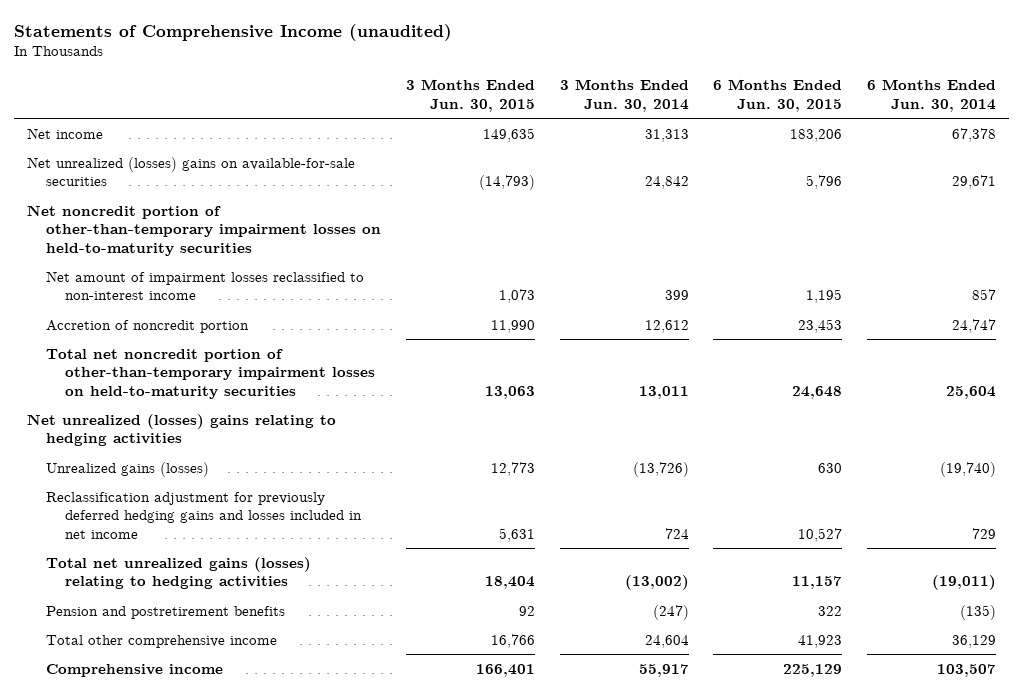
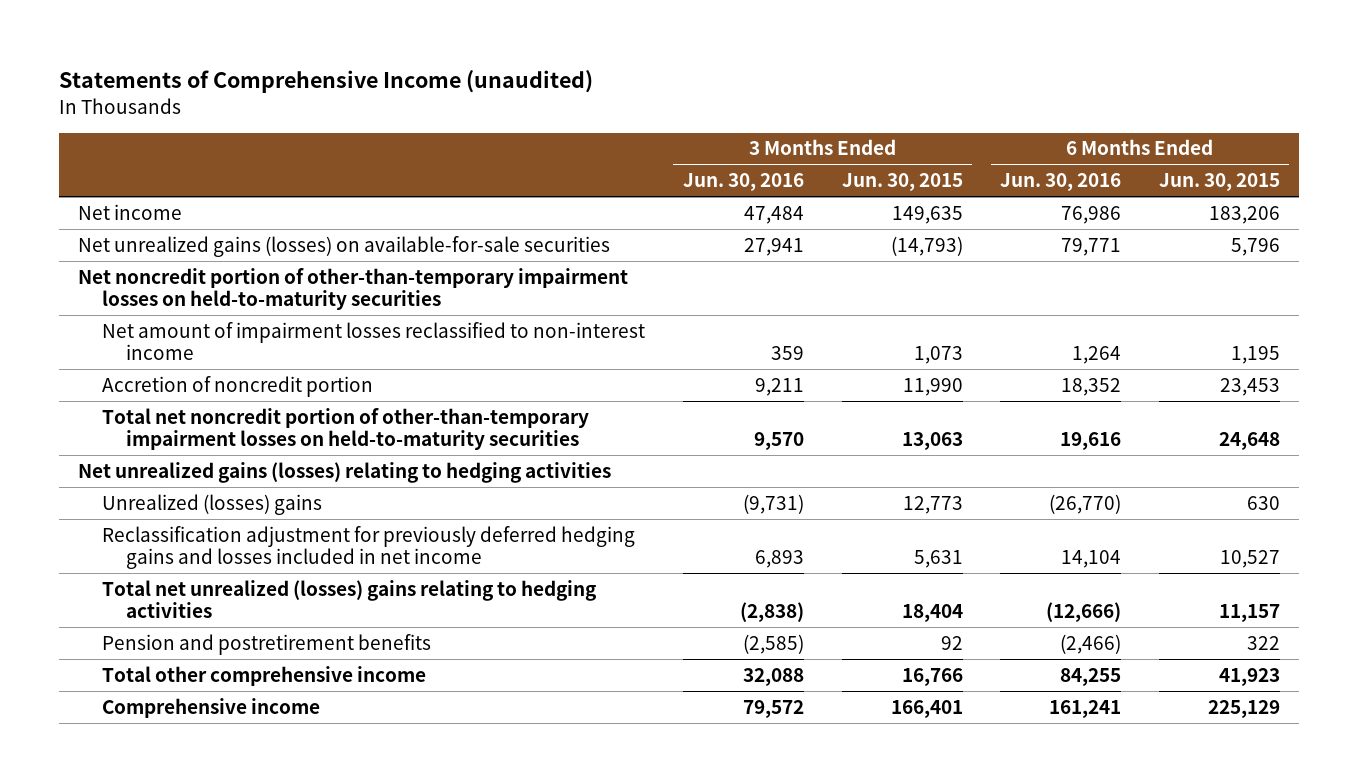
[559,79,689,112] 3 Months Ended Jun. 30, 2014 -> none
[867,79,997,112] 6 Months Ended Jun. 30, 2014 -> none
none -> [682,173,804,192] Jun. 30, 2016
none -> [1000,173,1122,192] Jun. 30, 2016
[26,156,355,187] Net unrealized (losses) gains on available-for-sale securities -> [77,235,610,257] Net unrealized gains (losses) on available-for-sale securities
[26,413,336,447] Net unrealized (losses) gains relating to hedging activities -> [77,461,611,483] Net unrealized gains (losses) relating to hedging activities
[45,461,209,477] Unrealized gains (losses) -> [102,493,323,515] Unrealized (losses) gains
[45,556,311,590] Total net unrealized gains (losses) relating to hedging activities -> [102,579,598,618] Total net unrealized (losses) gains relating to hedging activities

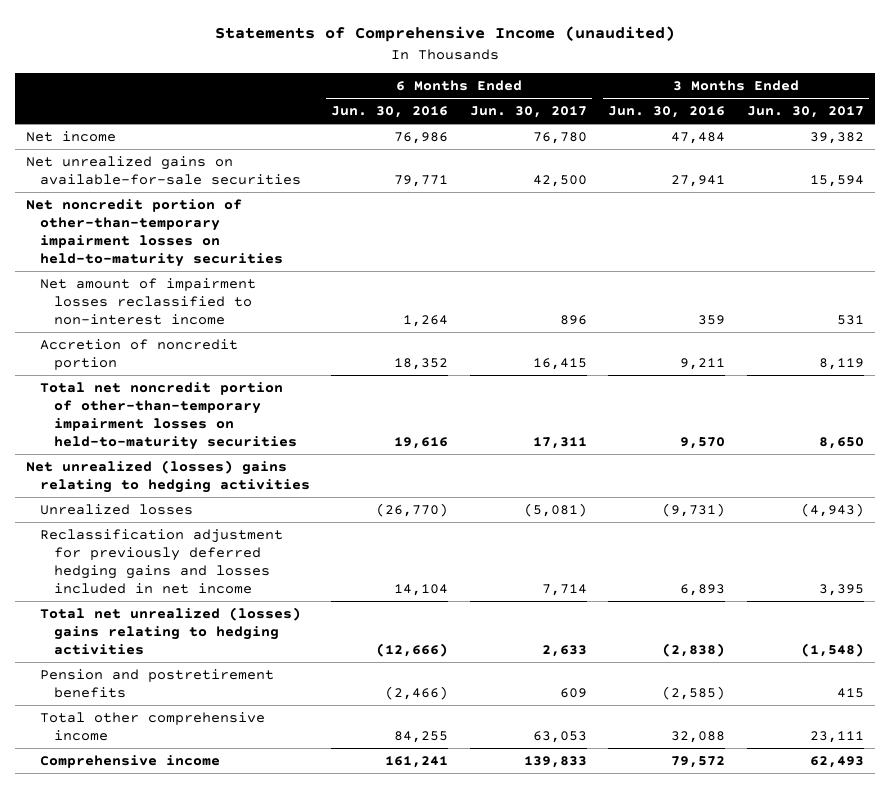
[841,173,963,192] Jun. 30, 2015 -> none
[1158,173,1280,192] Jun. 30, 2015 -> none
none -> [469,106,587,119] Jun. 30, 2017
none -> [746,106,864,119] Jun. 30, 2017
[77,235,610,257] Net unrealized gains (losses) on available-for-sale securities -> [26,155,301,185] Net unrealized gains on available-for-sale securities
[77,461,611,483] Net unrealized gains (losses) relating to hedging activities -> [26,459,310,493] Net unrealized (losses) gains relating to hedging activities
[102,493,323,515] Unrealized (losses) gains -> [39,503,193,515] Unrealized losses

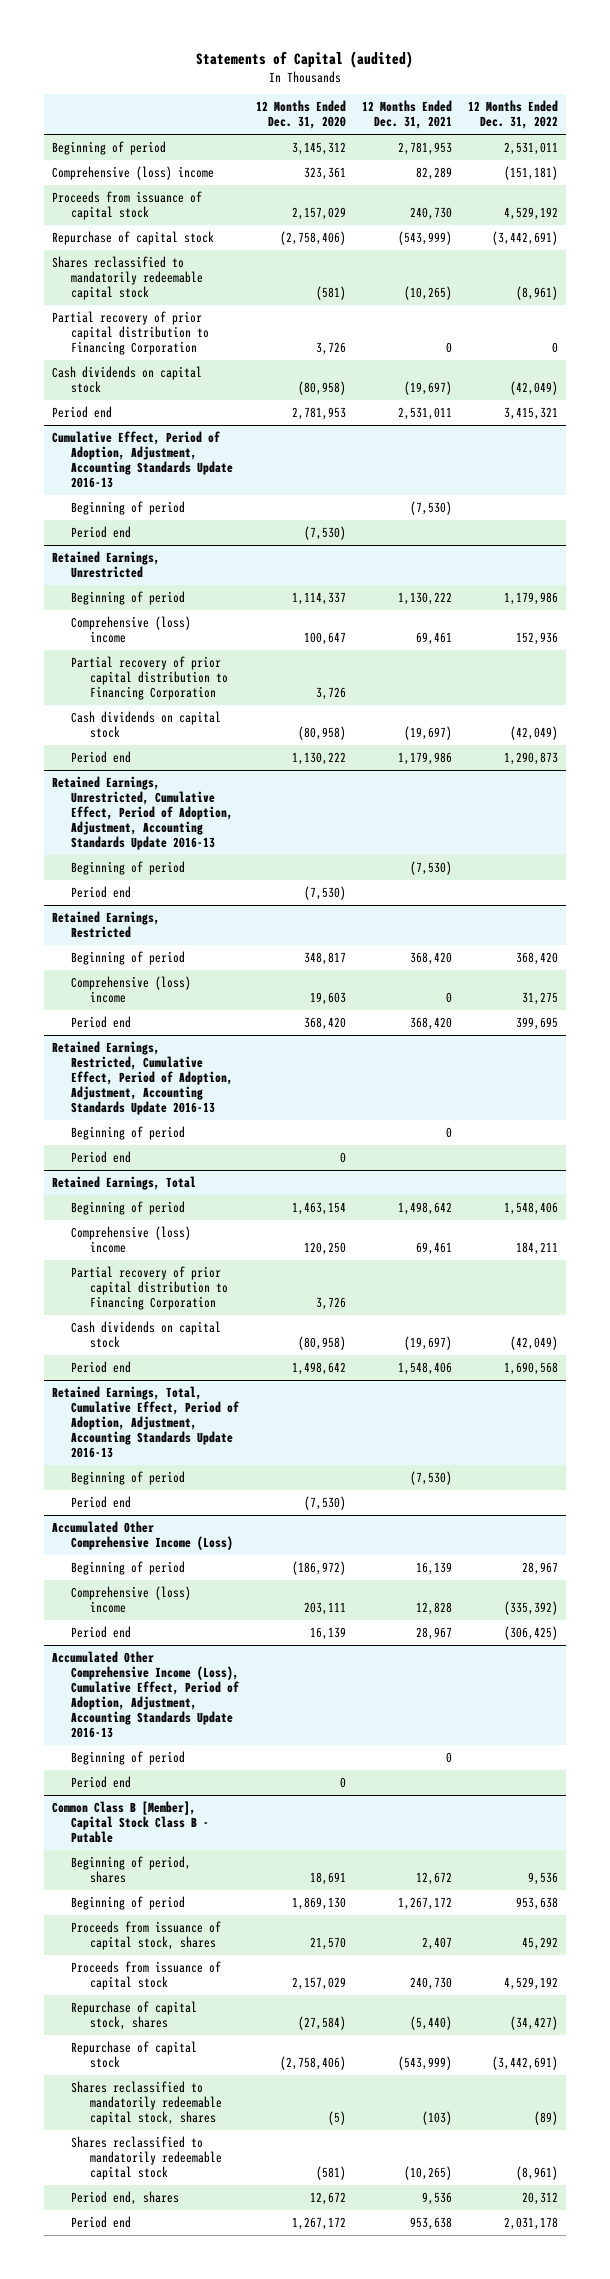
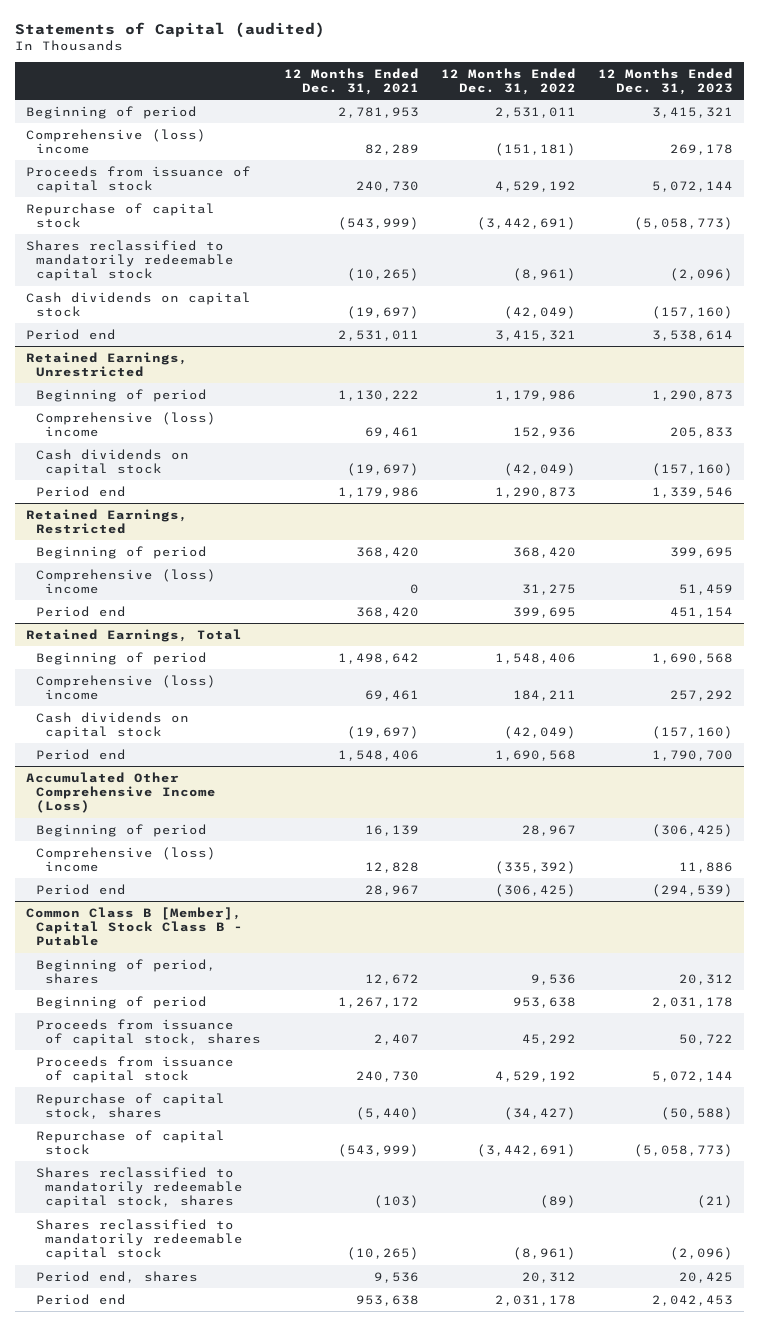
[255,100,346,130] 12 Months Ended Dec. 31, 2020 -> none
none -> [598,67,734,95] 12 Months Ended Dec. 31, 2023
[52,310,210,355] Partial recovery of prior capital distribution to Financing Corporation -> none
[52,430,234,488] Cumulative Effect, Period of Adoption, Adjustment, Accounting Standards Update 2016-13 -> none
[71,500,186,515] Beginning of period -> none
[71,525,132,538] Period end -> none
[71,655,229,700] Partial recovery of prior capital distribution to Financing Corporation -> none
[52,775,234,850] Retained Earnings, Unrestricted, Cumulative Effect, Period of Adoption, Adjustment, Accounting Standards Update 2016-13 -> none
[71,860,186,875] Beginning of period -> none
[71,885,132,898] Period end -> none
[52,1040,234,1115] Retained Earnings, Restricted, Cumulative Effect, Period of Adoption, Adjustment, Accounting Standards Update 2016-13 -> none
[71,1125,186,1140] Beginning of period -> none
[71,1150,132,1163] Period end -> none
[71,1265,229,1310] Partial recovery of prior capital distribution to Financing Corporation -> none
[52,1385,240,1458] Retained Earnings, Total, Cumulative Effect, Period of Adoption, Adjustment, Accounting Standards Update 2016-13 -> none
[71,1470,186,1485] Beginning of period -> none
[71,1495,132,1508] Period end -> none
[52,1650,240,1738] Accumulated Other Comprehensive Income (Loss), Cumulative Effect, Period of Adoption, Adjustment, Accounting Standards Update 2016-13 -> none
[71,1750,186,1765] Beginning of period -> none
[71,1775,132,1788] Period end -> none

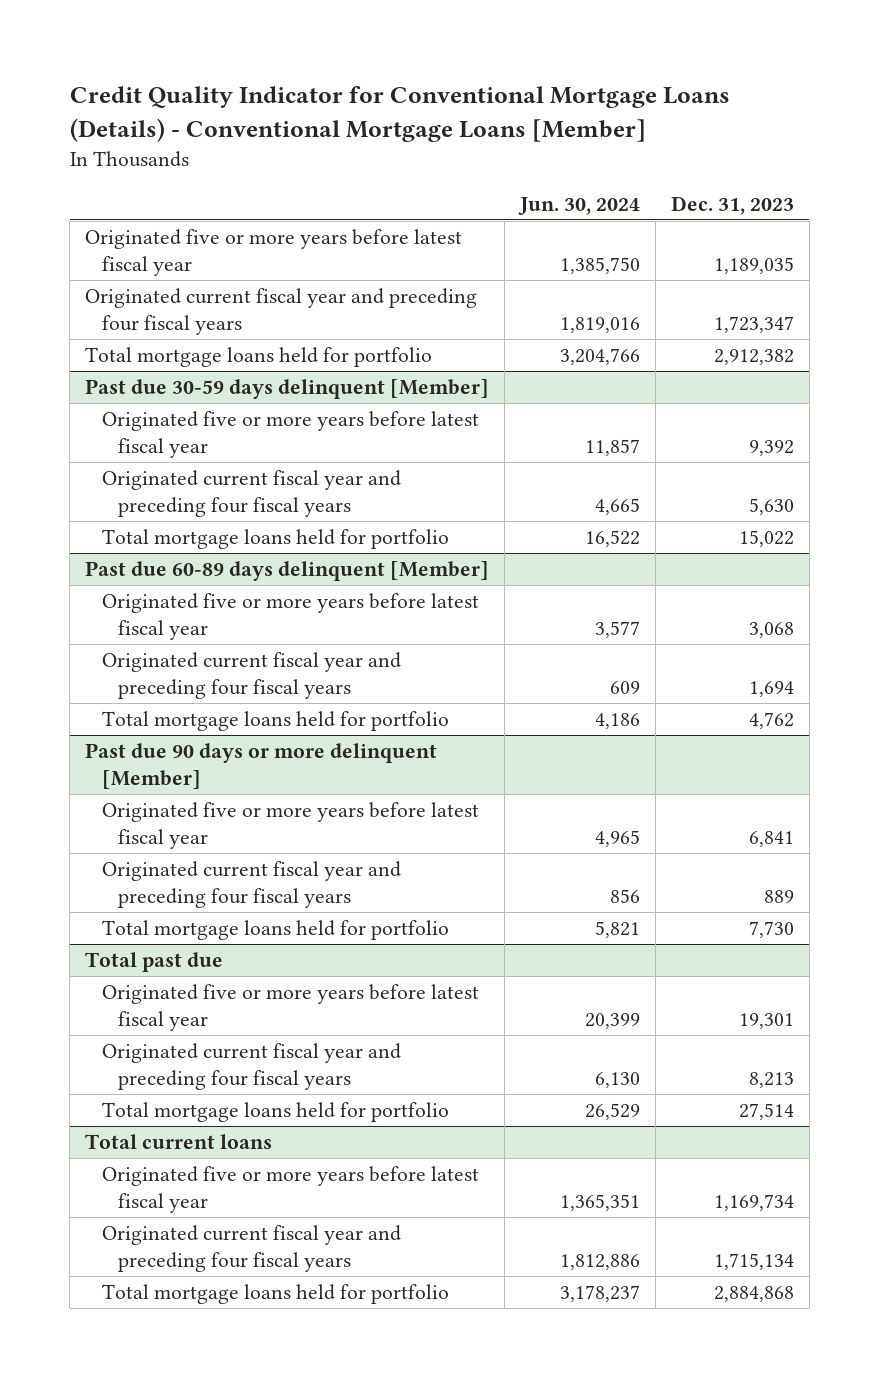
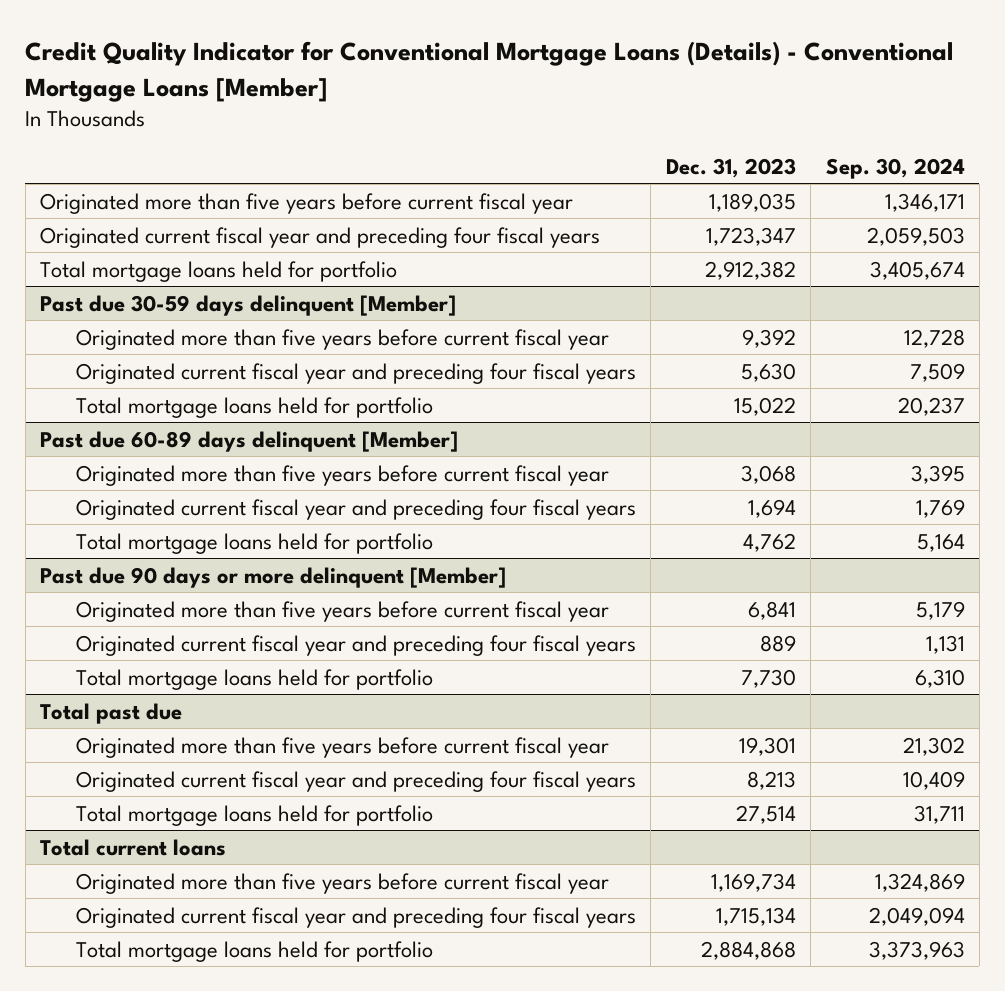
[517,196,640,215] Jun. 30, 2024 -> none
none -> [825,157,965,179] Sep. 30, 2024
[85,229,463,276] Originated five or more years before latest fiscal year -> [40,192,574,214] Originated more than five years before current fiscal year
[101,411,479,458] Originated five or more years before latest fiscal year -> [75,328,609,350] Originated more than five years before current fiscal year
[101,593,479,640] Originated five or more years before latest fiscal year -> [75,464,609,486] Originated more than five years before current fiscal year
[101,802,479,849] Originated five or more years before latest fiscal year -> [75,600,609,622] Originated more than five years before current fiscal year
[101,984,479,1031] Originated five or more years before latest fiscal year -> [75,736,609,758] Originated more than five years before current fiscal year
[101,1166,479,1213] Originated five or more years before latest fiscal year -> [75,872,609,894] Originated more than five years before current fiscal year

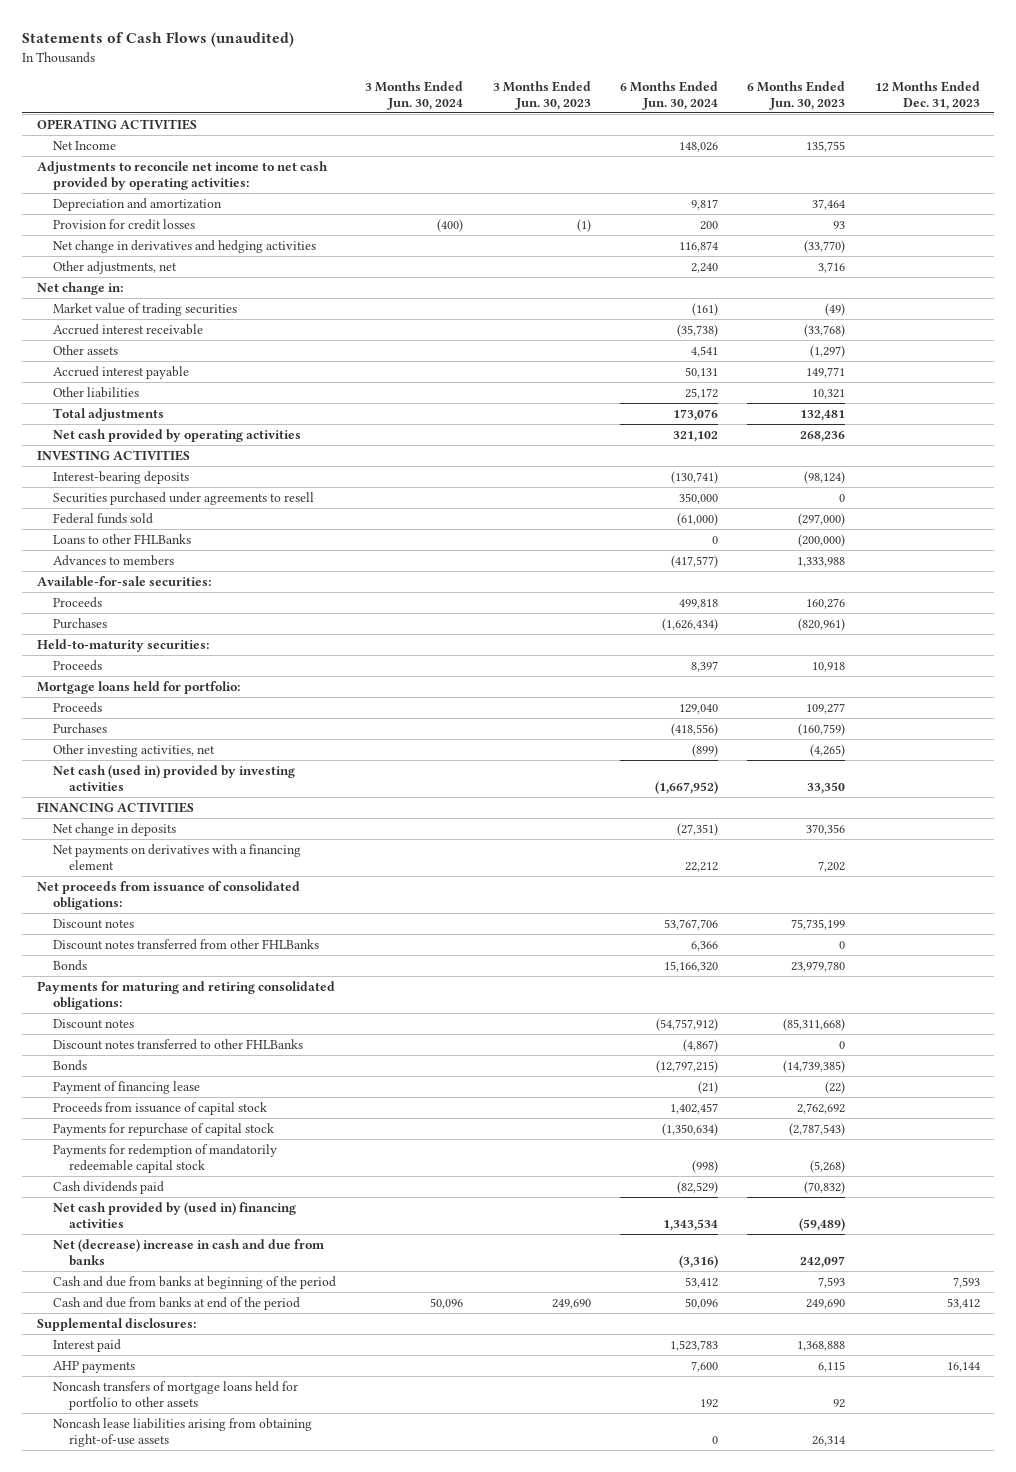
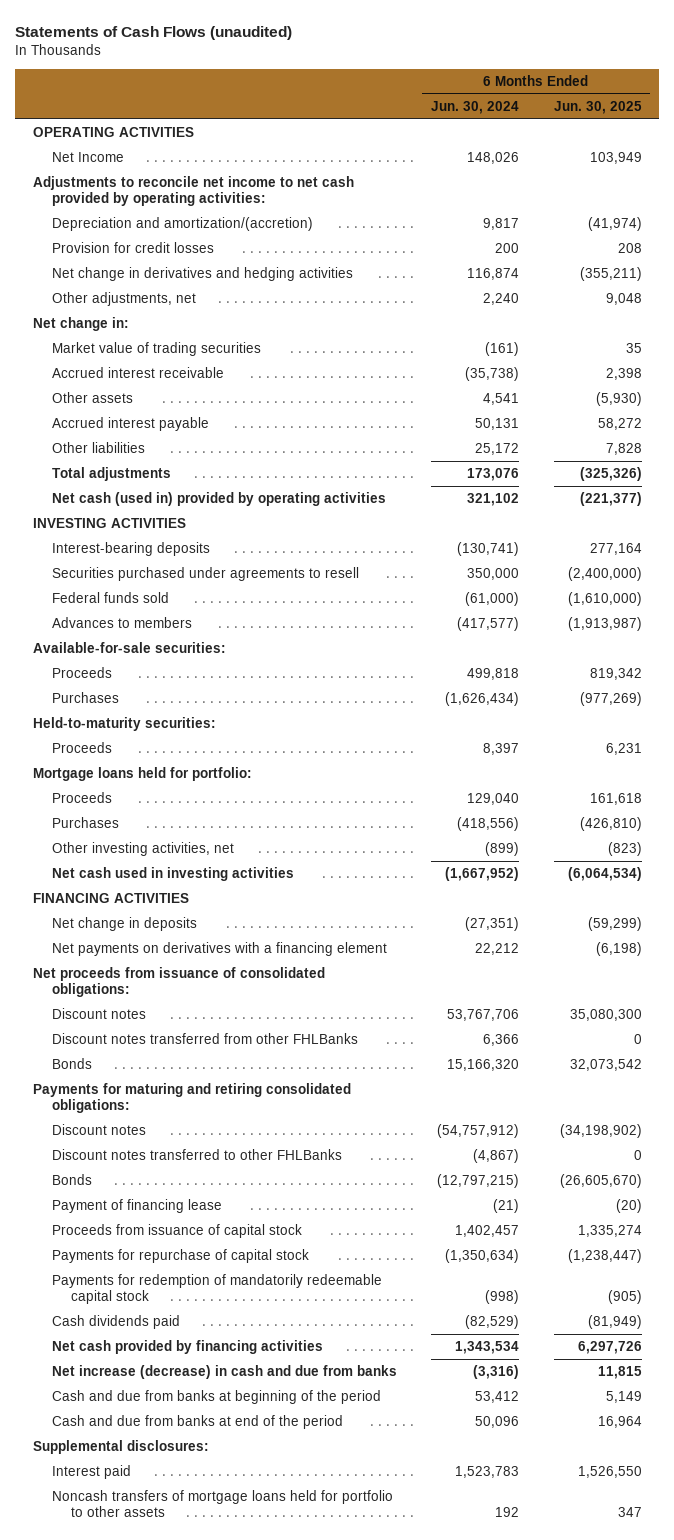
[365,80,464,110] 3 Months Ended Jun. 30, 2024 -> none
[492,80,591,110] 3 Months Ended Jun. 30, 2023 -> none
[747,80,846,110] 6 Months Ended Jun. 30, 2023 -> none
[874,80,980,110] 12 Months Ended Dec. 31, 2023 -> none
none -> [553,101,642,115] Jun. 30, 2025
[52,198,222,212] Depreciation and amortization -> [51,217,313,232] Depreciation and amortization/(accretion)
[52,429,301,443] Net cash provided by operating activities -> [51,492,386,507] Net cash (used in) provided by operating activities
[52,534,191,545] Loans to other FHLBanks -> none
[52,765,295,792] Net cash (used in) provided by investing activities -> [51,867,294,882] Net cash used in investing activities
[52,1202,296,1229] Net cash provided by (used in) financing activities -> [51,1340,323,1355] Net cash provided by financing activities
[52,1239,325,1267] Net (decrease) increase in cash and due from banks -> [51,1365,397,1380] Net increase (decrease) in cash and due from banks
[52,1361,135,1374] AHP payments -> none
[52,1418,312,1448] Noncash lease liabilities arising from obtaining right-of-use assets -> none

